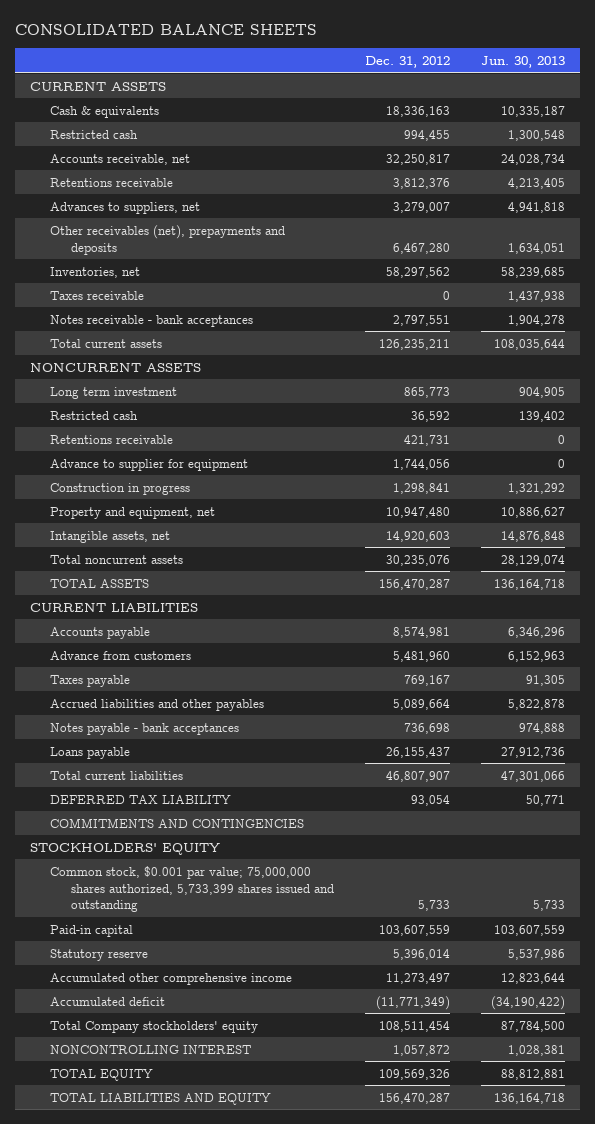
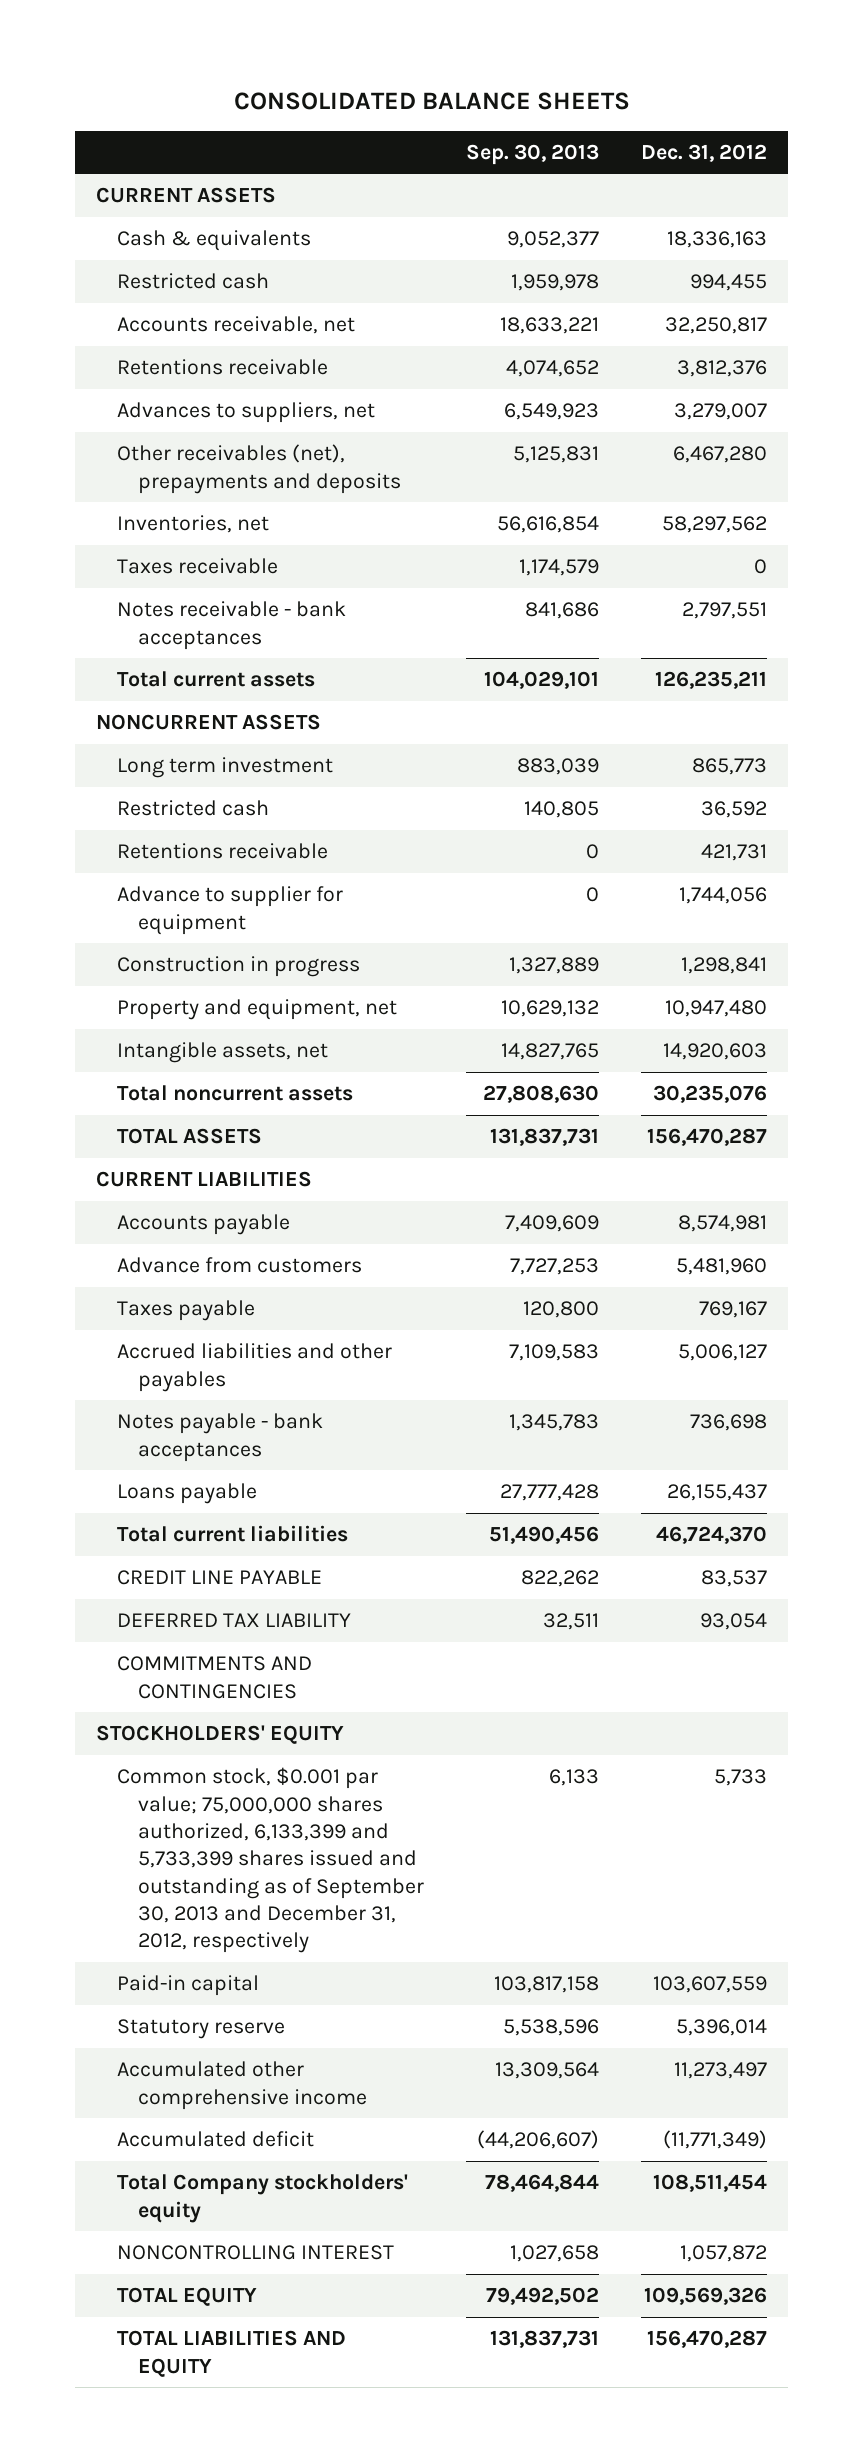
[480,55,565,68] Jun. 30, 2013 -> none
none -> [466,143,600,165] Sep. 30, 2013
[392,698,450,710] 5,089,664 -> [678,1344,768,1362] 5,006,127
[385,770,450,782] 46,807,907 -> [656,1526,768,1545] 46,724,370
none -> [117,1570,323,1586] CREDIT LINE PAYABLE
[50,865,334,913] Common stock, $0.001 par value; 75,000,000 shares authorized, 5,733,399 shares issued and outstanding -> [117,1767,425,1954] Common stock, $0.001 par value; 75,000,000 shares authorized, 6,133,399 and 5,733,399 shares issued and outstanding as of September 30, 2013 and December 31, 2012, respectively

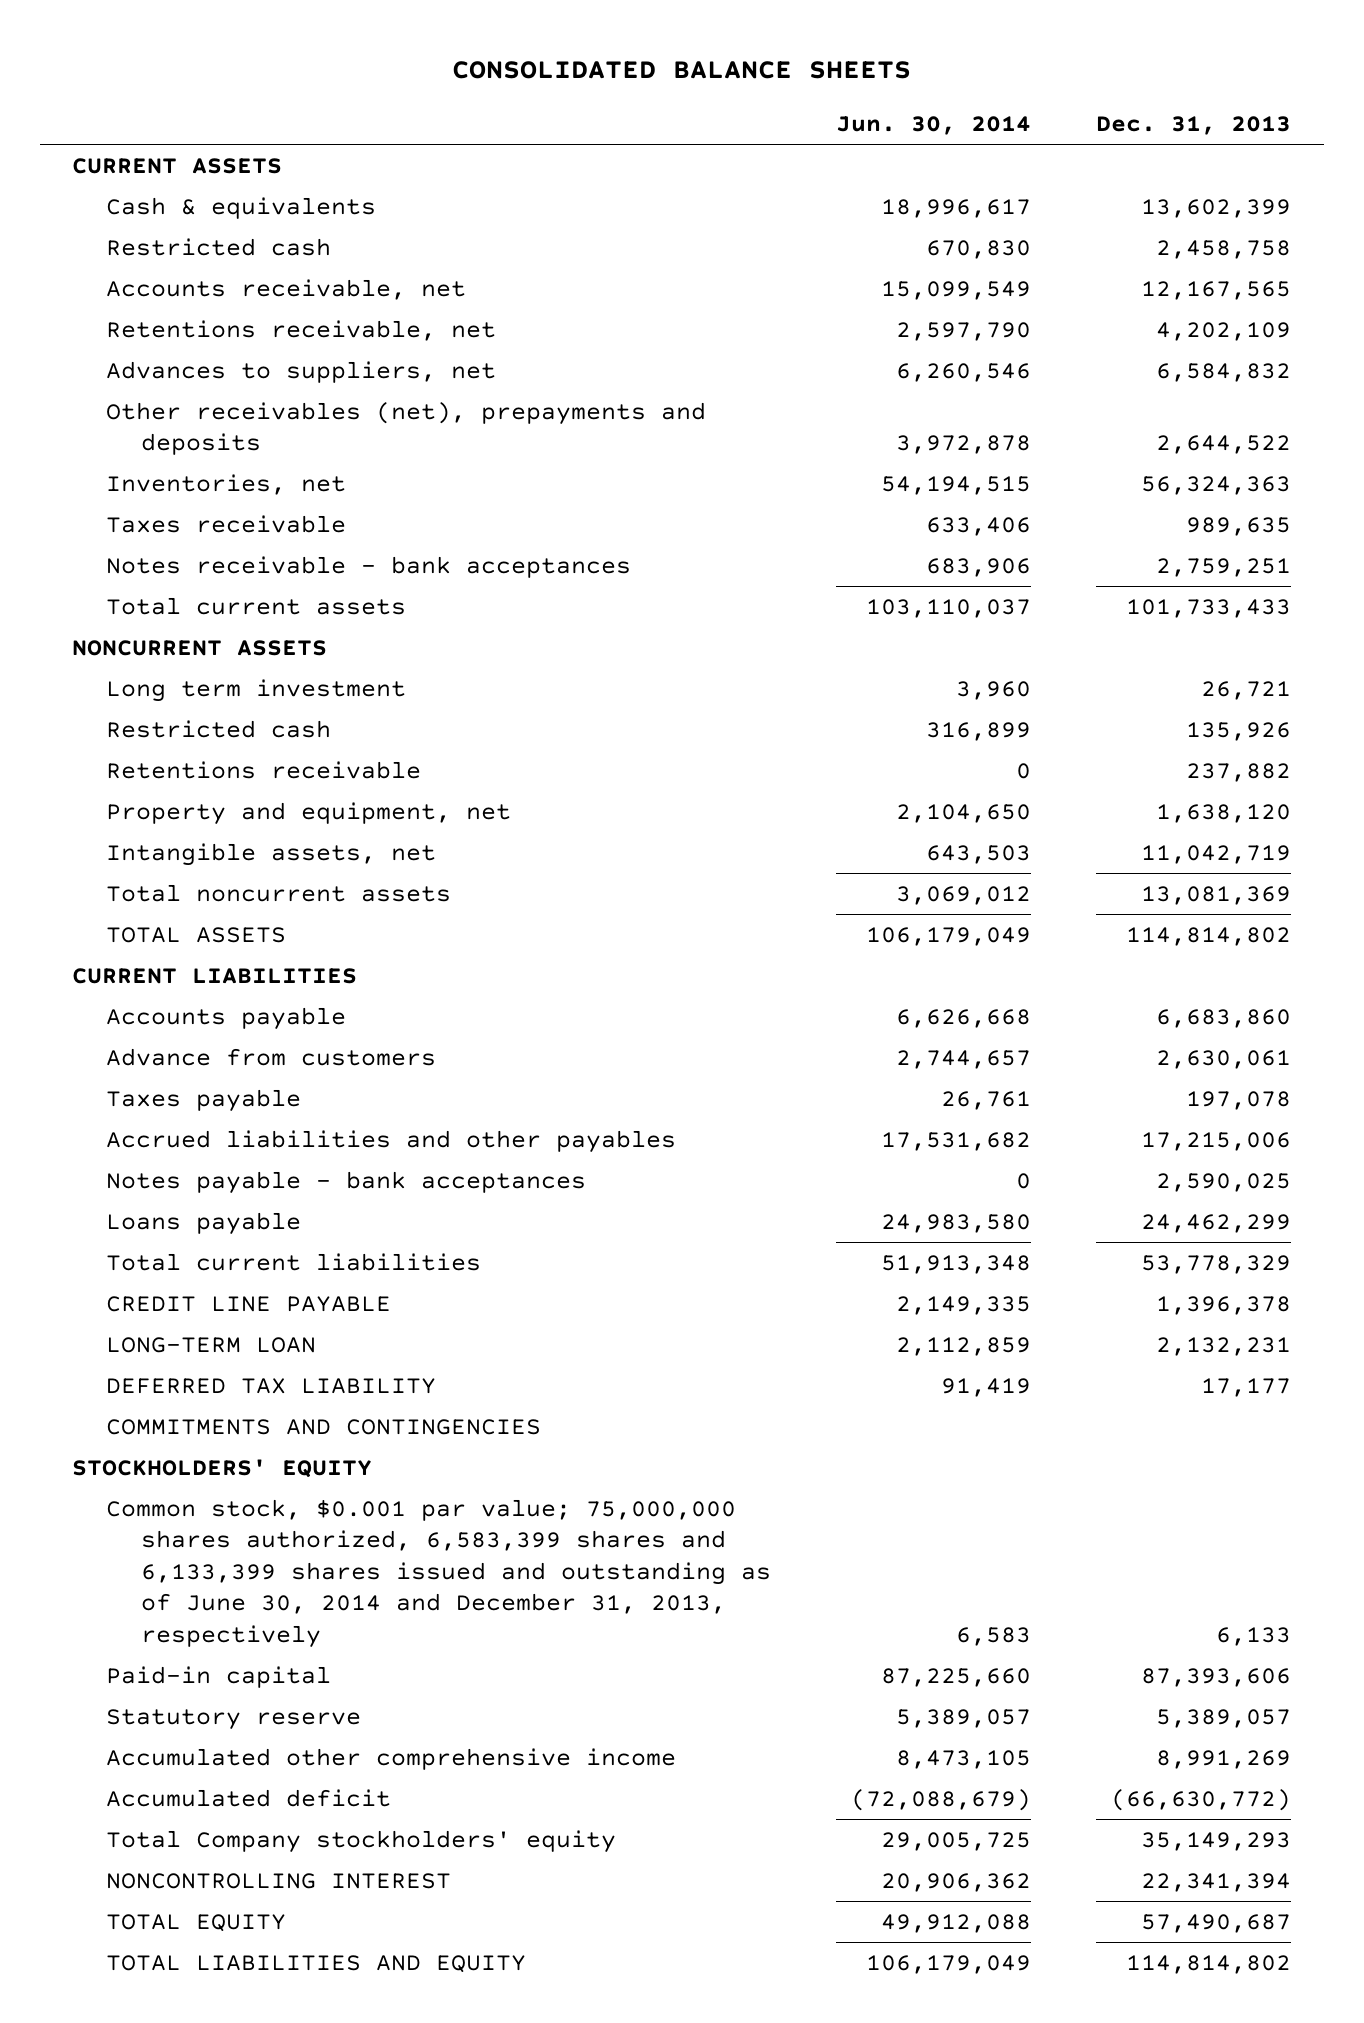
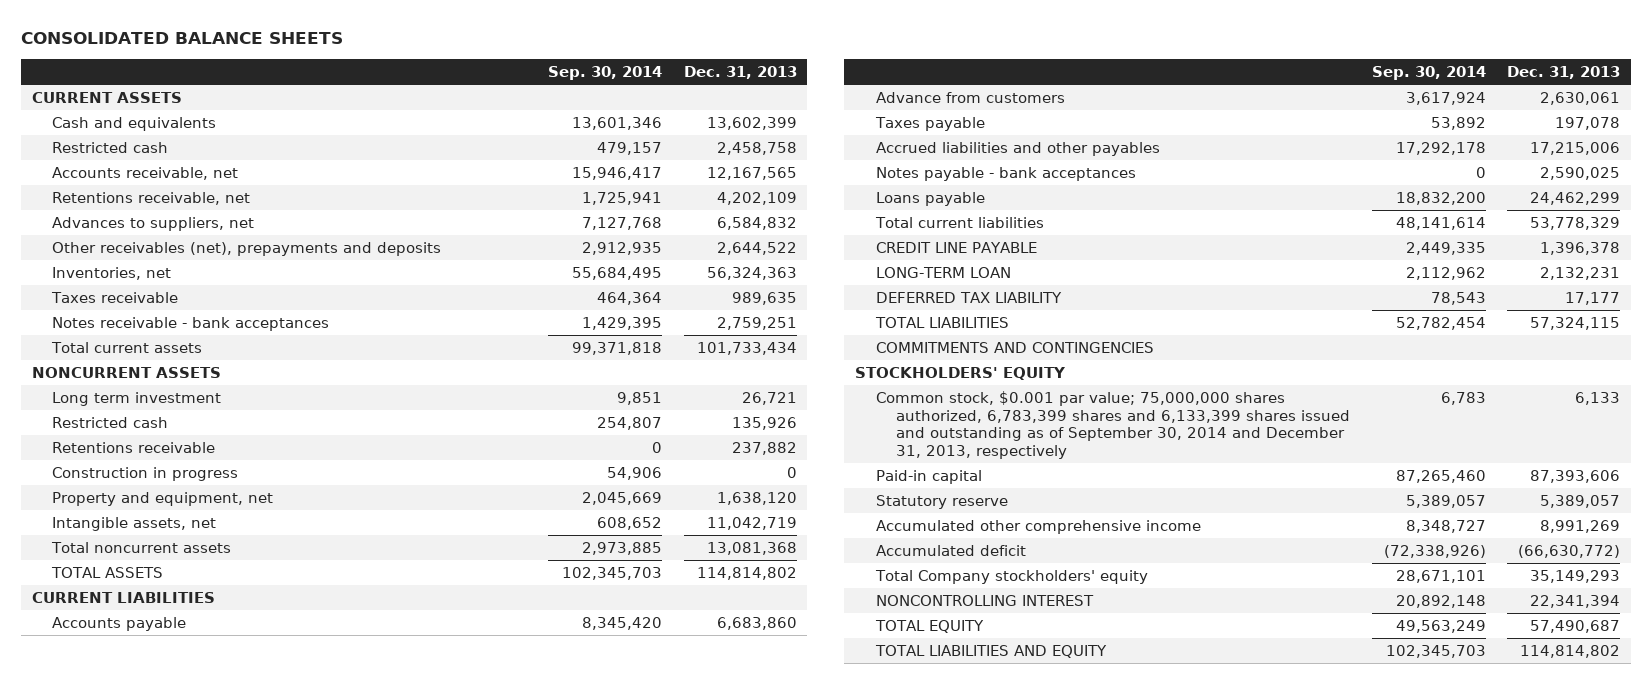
[835,116,1031,136] Jun. 30, 2014 -> none
none -> [548,66,663,81] Sep. 30, 2014
[106,196,377,219] Cash & equivalents -> [52,117,217,132] Cash and equivalents
[1126,598,1292,618] 101,733,433 -> [696,342,797,356] 101,733,434
none -> [52,467,239,482] Construction in progress
[1141,885,1292,905] 13,081,369 -> [706,542,797,556] 13,081,368
none -> [874,317,1009,329] TOTAL LIABILITIES
[106,1498,771,1648] Common stock, $0.001 par value; 75,000,000 shares authorized, 6,583,399 shares and 6,133,399 shares issued and outstanding as of June 30, 2014 and December 31, 2013, respectively -> [875,391,1351,459] Common stock, $0.001 par value; 75,000,000 shares authorized, 6,783,399 shares and 6,133,399 shares issued and outstanding as of September 30, 2014 and December 31, 2013, respectively

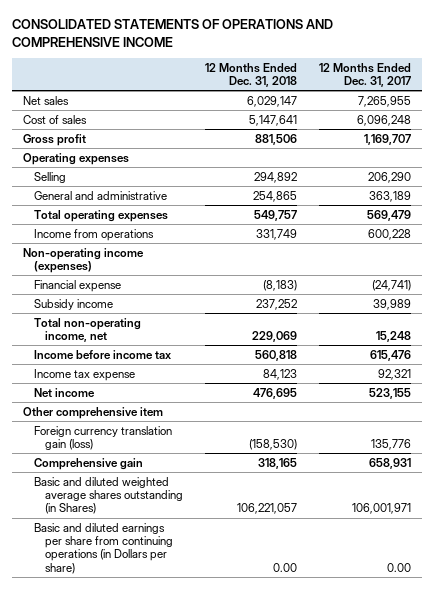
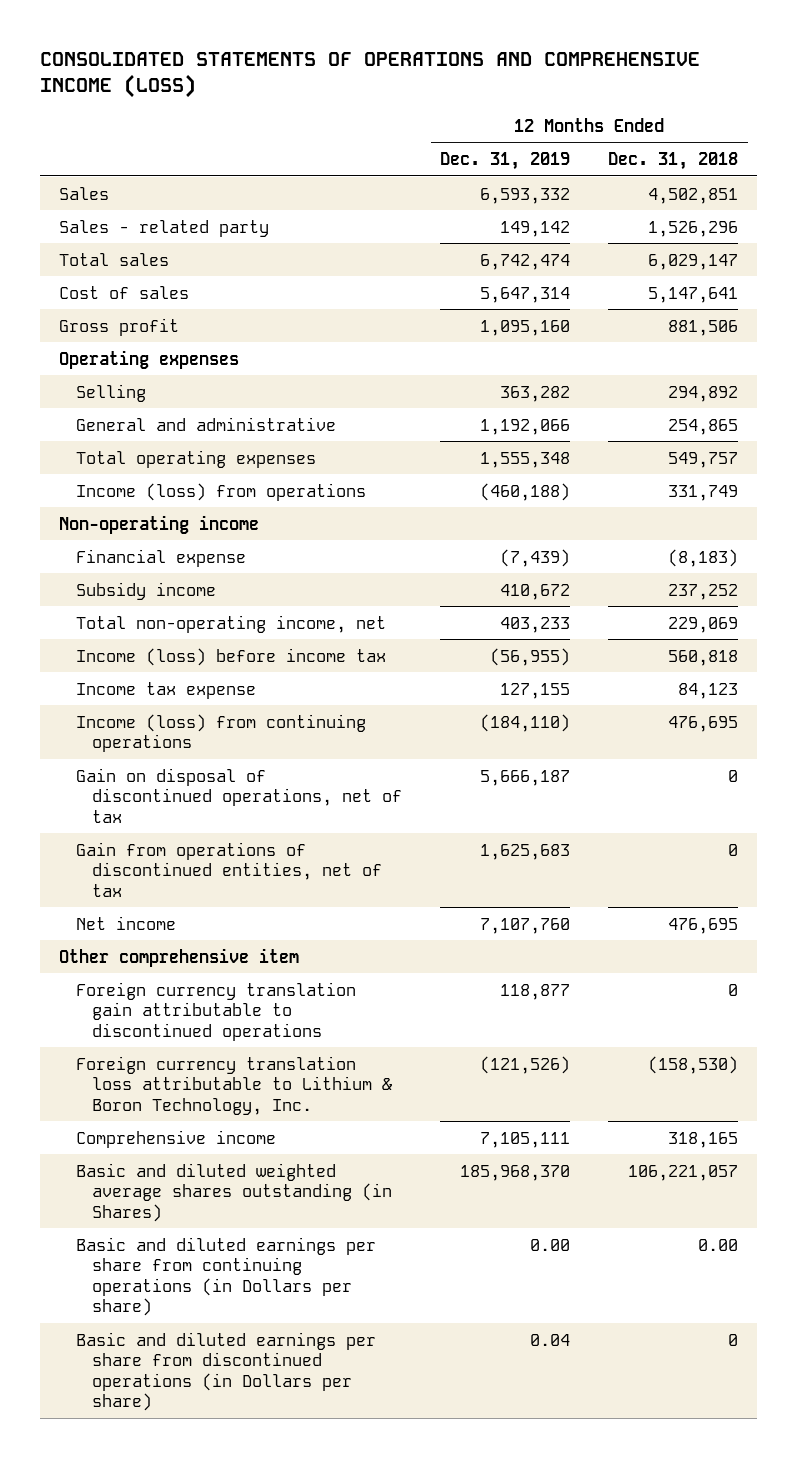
[11,19,333,47] CONSOLIDATED STATEMENTS OF OPERATIONS AND COMPREHENSIVE INCOME -> [40,52,701,99] CONSOLIDATED STATEMENTS OF OPERATIONS AND COMPREHENSIVE INCOME (LOSS)
[318,62,411,88] 12 Months Ended Dec. 31, 2017 -> none
none -> [440,152,571,171] Dec. 31, 2019
none -> [59,186,110,200] Sales
none -> [59,219,270,237] Sales - related party
[22,95,69,105] Net sales -> [59,252,170,266] Total sales
[33,228,154,241] Income from operations -> [75,482,366,501] Income (loss) from operations
[22,247,144,273] Non-operating income (expenses) -> [59,514,260,534] Non-operating income
[33,349,171,359] Income before income tax -> [75,647,386,666] Income (loss) before income tax
none -> [75,713,366,753] Income (loss) from continuing operations
none -> [75,767,403,823] Gain on disposal of discontinued operations, net of tax
none -> [75,841,383,897] Gain from operations of discontinued entities, net of tax
[33,425,172,450] Foreign currency translation gain (loss) -> [75,981,356,1041] Foreign currency translation gain attributable to discontinued operations
[248,438,297,450] (158,530) -> [728,983,739,996] 0
none -> [75,1055,393,1115] Foreign currency translation loss attributable to Lithium & Boron Technology, Inc.
[33,457,143,470] Comprehensive gain -> [75,1129,276,1148] Comprehensive income
none -> [75,1331,376,1412] Basic and diluted earnings per share from discontinued operations (in Dollars per share)

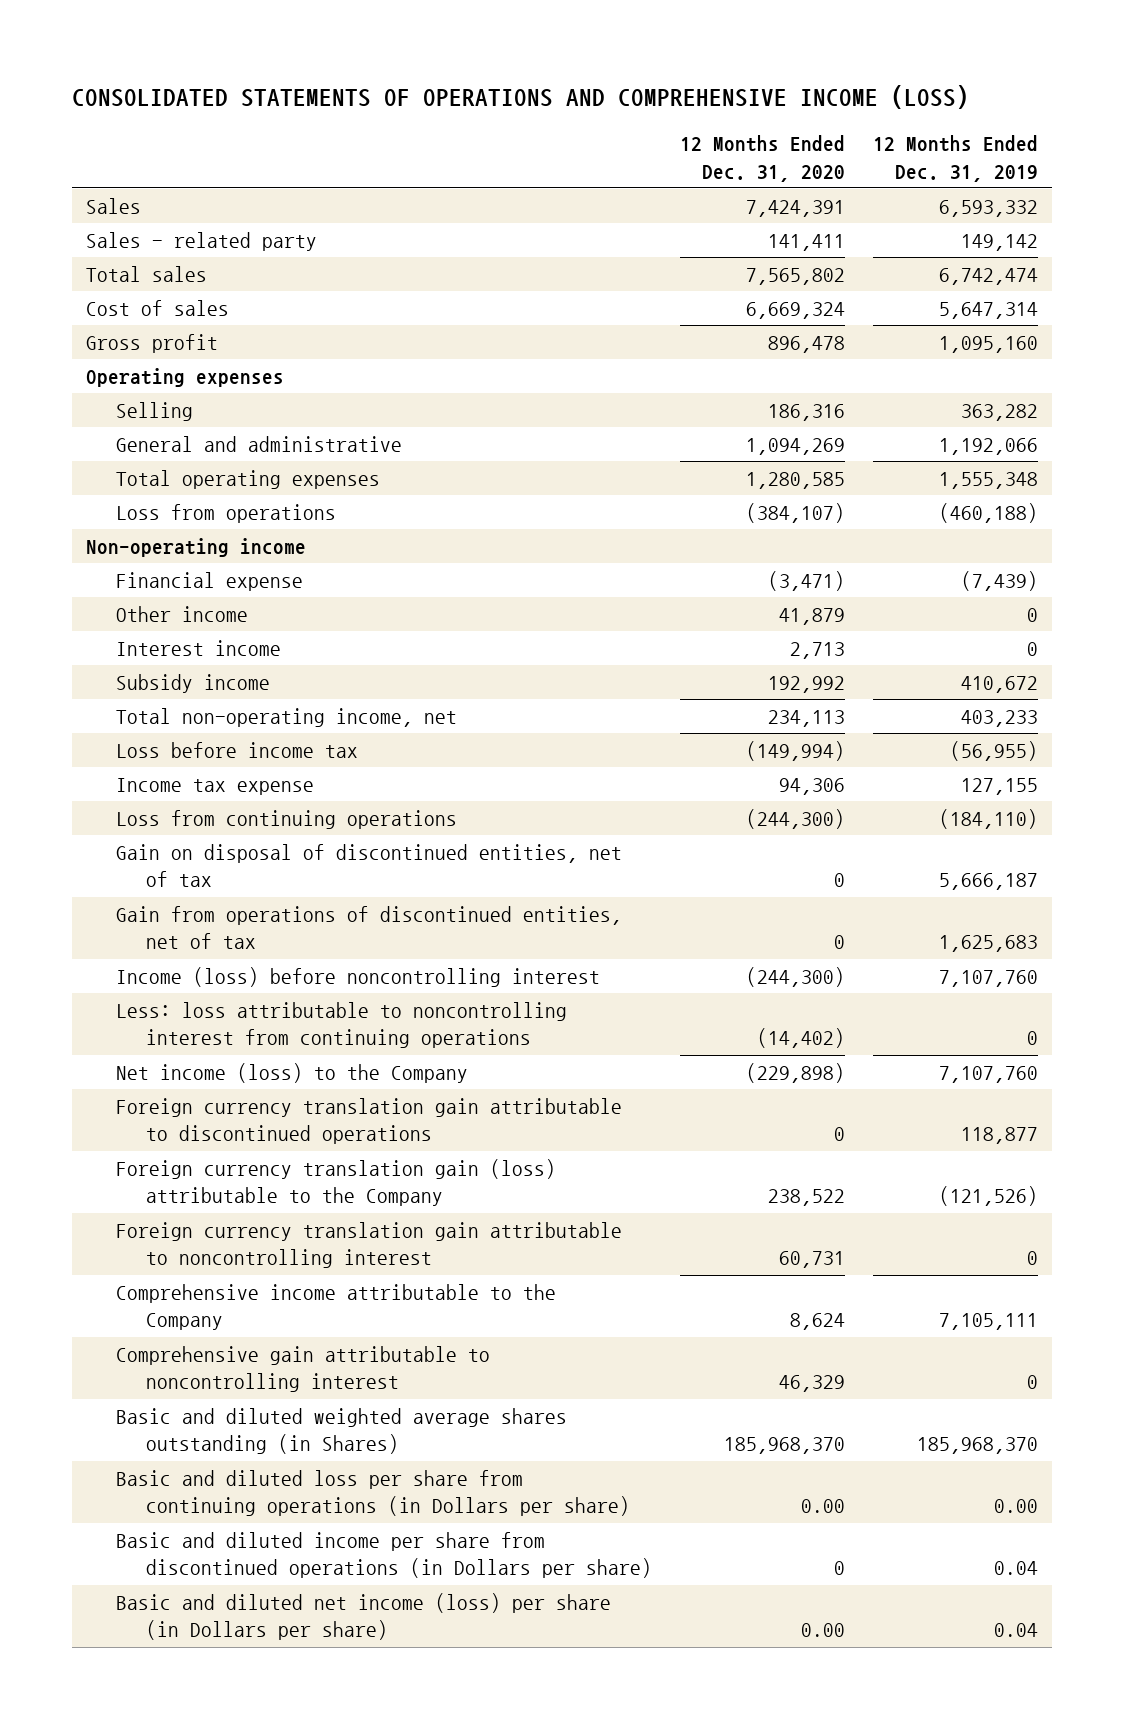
[608,152,739,171] Dec. 31, 2018 -> none
none -> [680,135,846,182] 12 Months Ended Dec. 31, 2020
[75,482,366,501] Income (loss) from operations -> [116,503,337,523] Loss from operations
none -> [116,605,249,622] Other income
none -> [116,639,282,656] Interest income
[75,647,386,666] Income (loss) before income tax -> [116,741,359,758] Loss before income tax
[75,713,366,753] Income (loss) from continuing operations -> [116,809,458,829] Loss from continuing operations
[75,767,403,823] Gain on disposal of discontinued operations, net of tax -> [116,843,623,888] Gain on disposal of discontinued entities, net of tax
[59,947,300,967] Other comprehensive item -> none
none -> [116,966,601,987] Income (loss) before noncontrolling interest
none -> [116,1001,568,1049] Less: loss attributable to noncontrolling interest from continuing operations
[75,915,176,930] Net income -> [116,1062,469,1083] Net income (loss) to the Company
[75,1055,393,1115] Foreign currency translation loss attributable to Lithium & Boron Technology, Inc. -> [116,1158,557,1207] Foreign currency translation gain (loss) attributable to the Company
none -> [116,1221,623,1269] Foreign currency translation gain attributable to noncontrolling interest
[75,1129,276,1148] Comprehensive income -> [116,1283,557,1331] Comprehensive income attributable to the Company
none -> [116,1345,491,1393] Comprehensive gain attributable to noncontrolling interest
[75,1236,376,1317] Basic and diluted earnings per share from continuing operations (in Dollars per share) -> [116,1469,630,1517] Basic and diluted loss per share from continuing operations (in Dollars per share)
[75,1331,376,1412] Basic and diluted earnings per share from discontinued operations (in Dollars per share) -> [116,1531,652,1579] Basic and diluted income per share from discontinued operations (in Dollars per share)
none -> [116,1592,612,1641] Basic and diluted net income (loss) per share (in Dollars per share)

